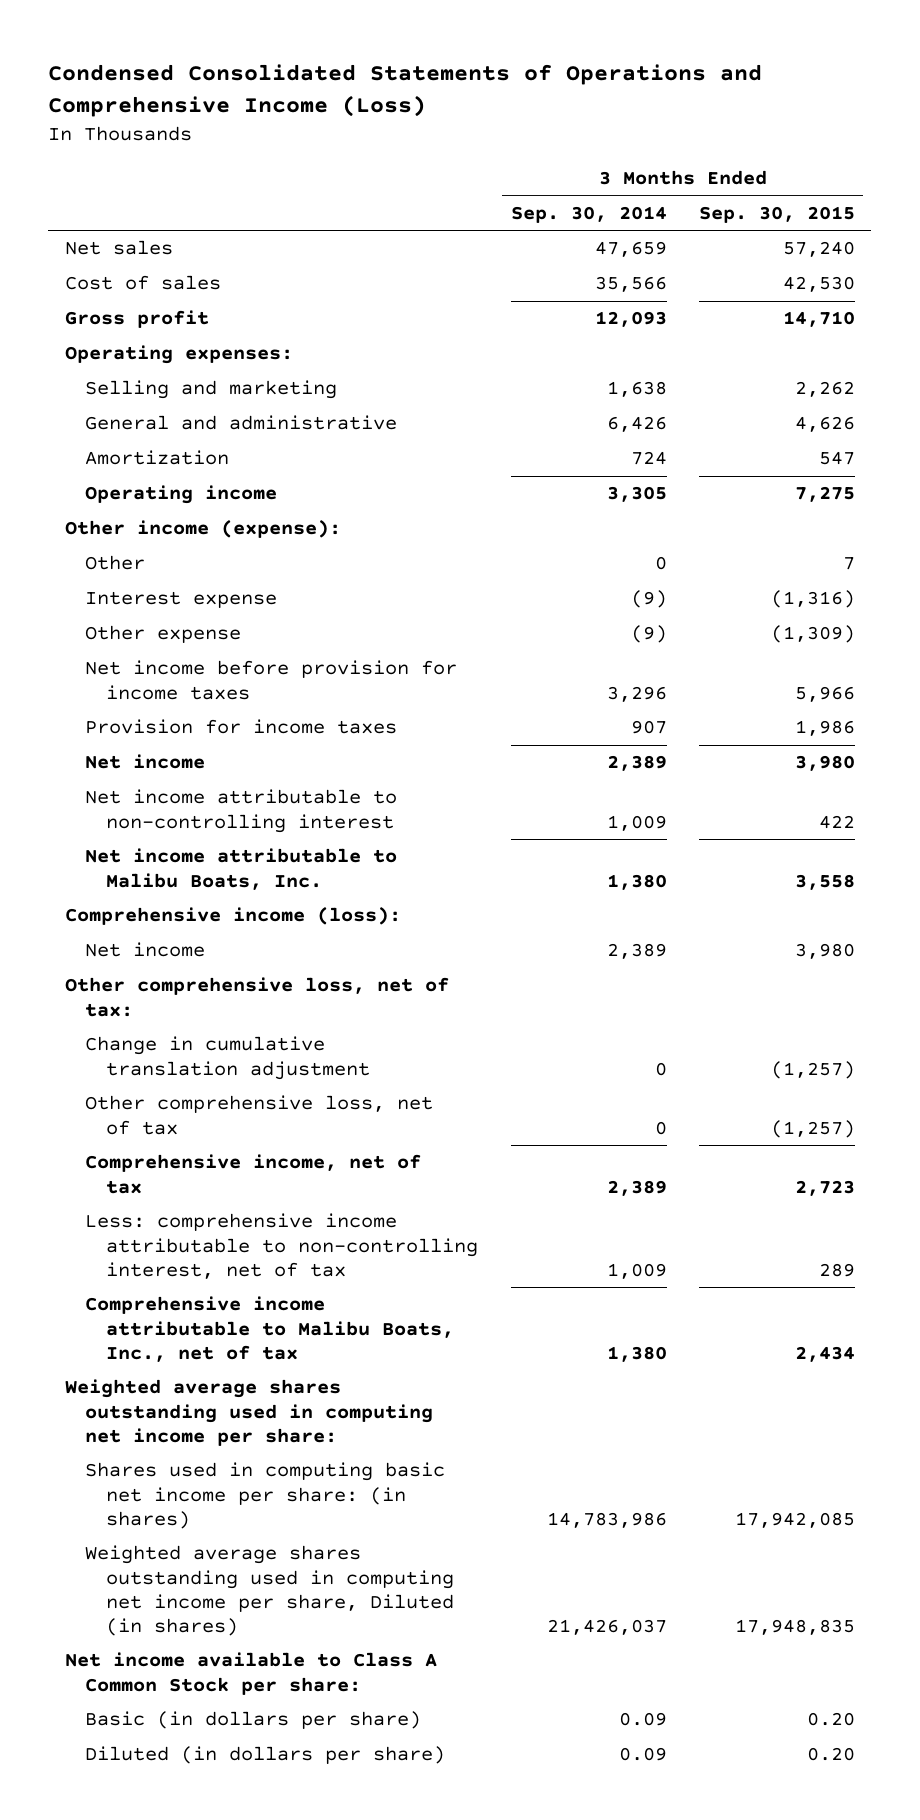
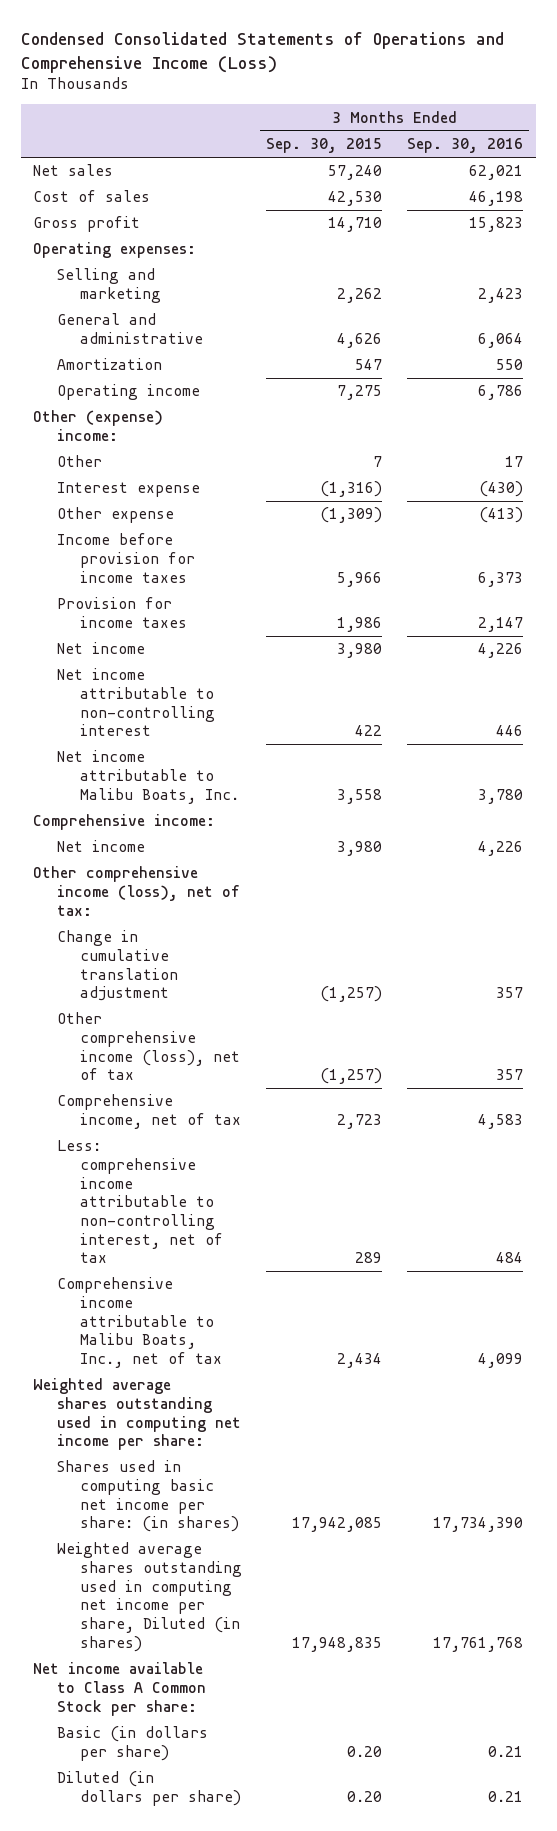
[510,205,667,223] Sep. 30, 2014 -> none
none -> [407,138,524,154] Sep. 30, 2016
[64,520,341,539] Other income (expense): -> [33,410,164,442] Other (expense) income:
[85,660,458,700] Net income before provision for income taxes -> [56,533,195,583] Income before provision for income taxes
[64,907,401,926] Comprehensive income (loss): -> [33,814,216,831] Comprehensive income:
[64,977,449,1017] Other comprehensive loss, net of tax: -> [33,866,239,916] Other comprehensive income (loss), net of tax:
[85,1095,434,1135] Other comprehensive loss, net of tax -> [56,1012,240,1081] Other comprehensive income (loss), net of tax

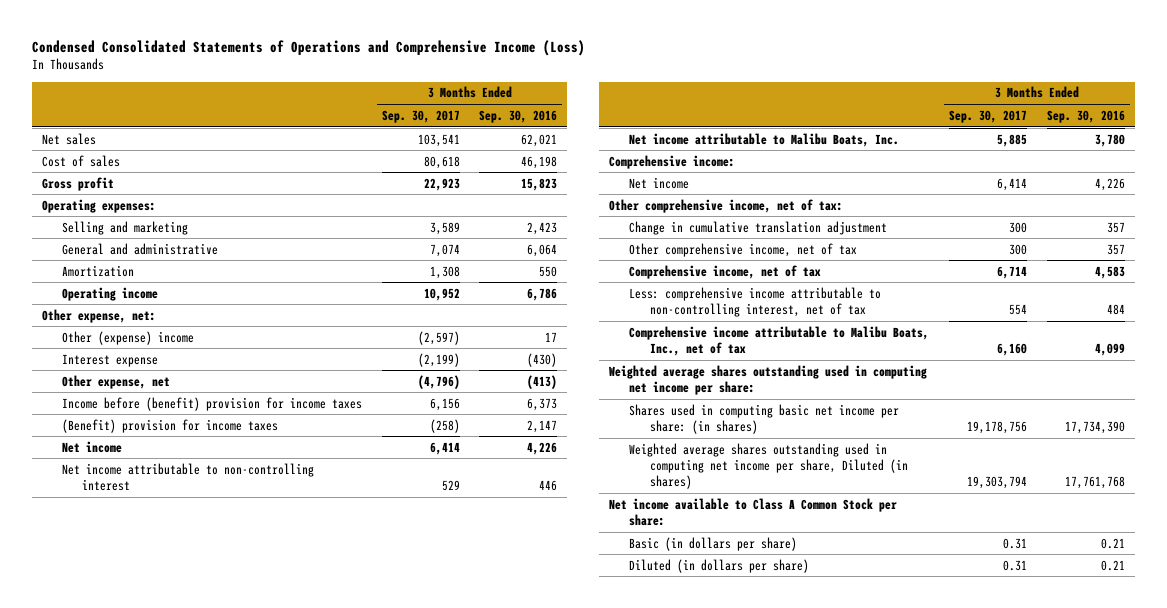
[266,138,383,154] Sep. 30, 2015 -> none
none -> [381,109,460,123] Sep. 30, 2017
[56,455,102,468] Other -> none
[33,410,164,442] Other (expense) income: -> [41,308,156,323] Other expense, net:
none -> [61,330,194,345] Other (expense) income
[56,507,174,524] Other expense -> [61,374,170,389] Other expense, net
[56,533,195,583] Income before provision for income taxes -> [61,396,362,411] Income before (benefit) provision for income taxes
[56,597,187,629] Provision for income taxes -> [61,418,278,433] (Benefit) provision for income taxes
[33,866,239,916] Other comprehensive income (loss), net of tax: -> [609,198,844,213] Other comprehensive income, net of tax:
[56,1012,240,1081] Other comprehensive income (loss), net of tax -> [629,242,858,257] Other comprehensive income, net of tax

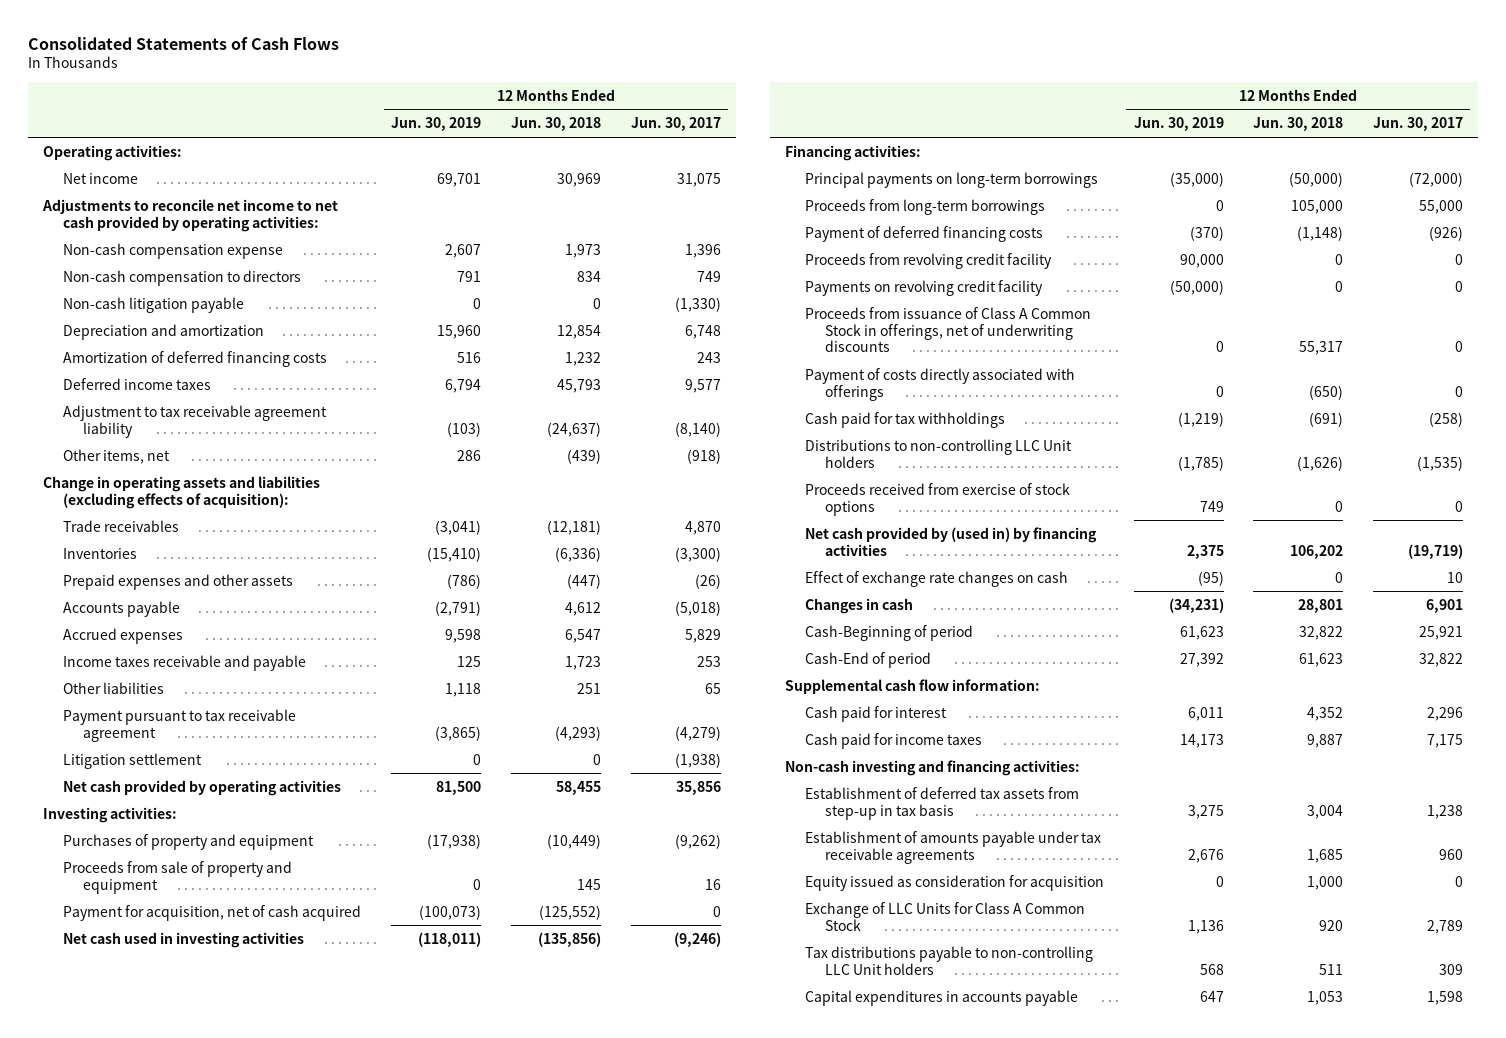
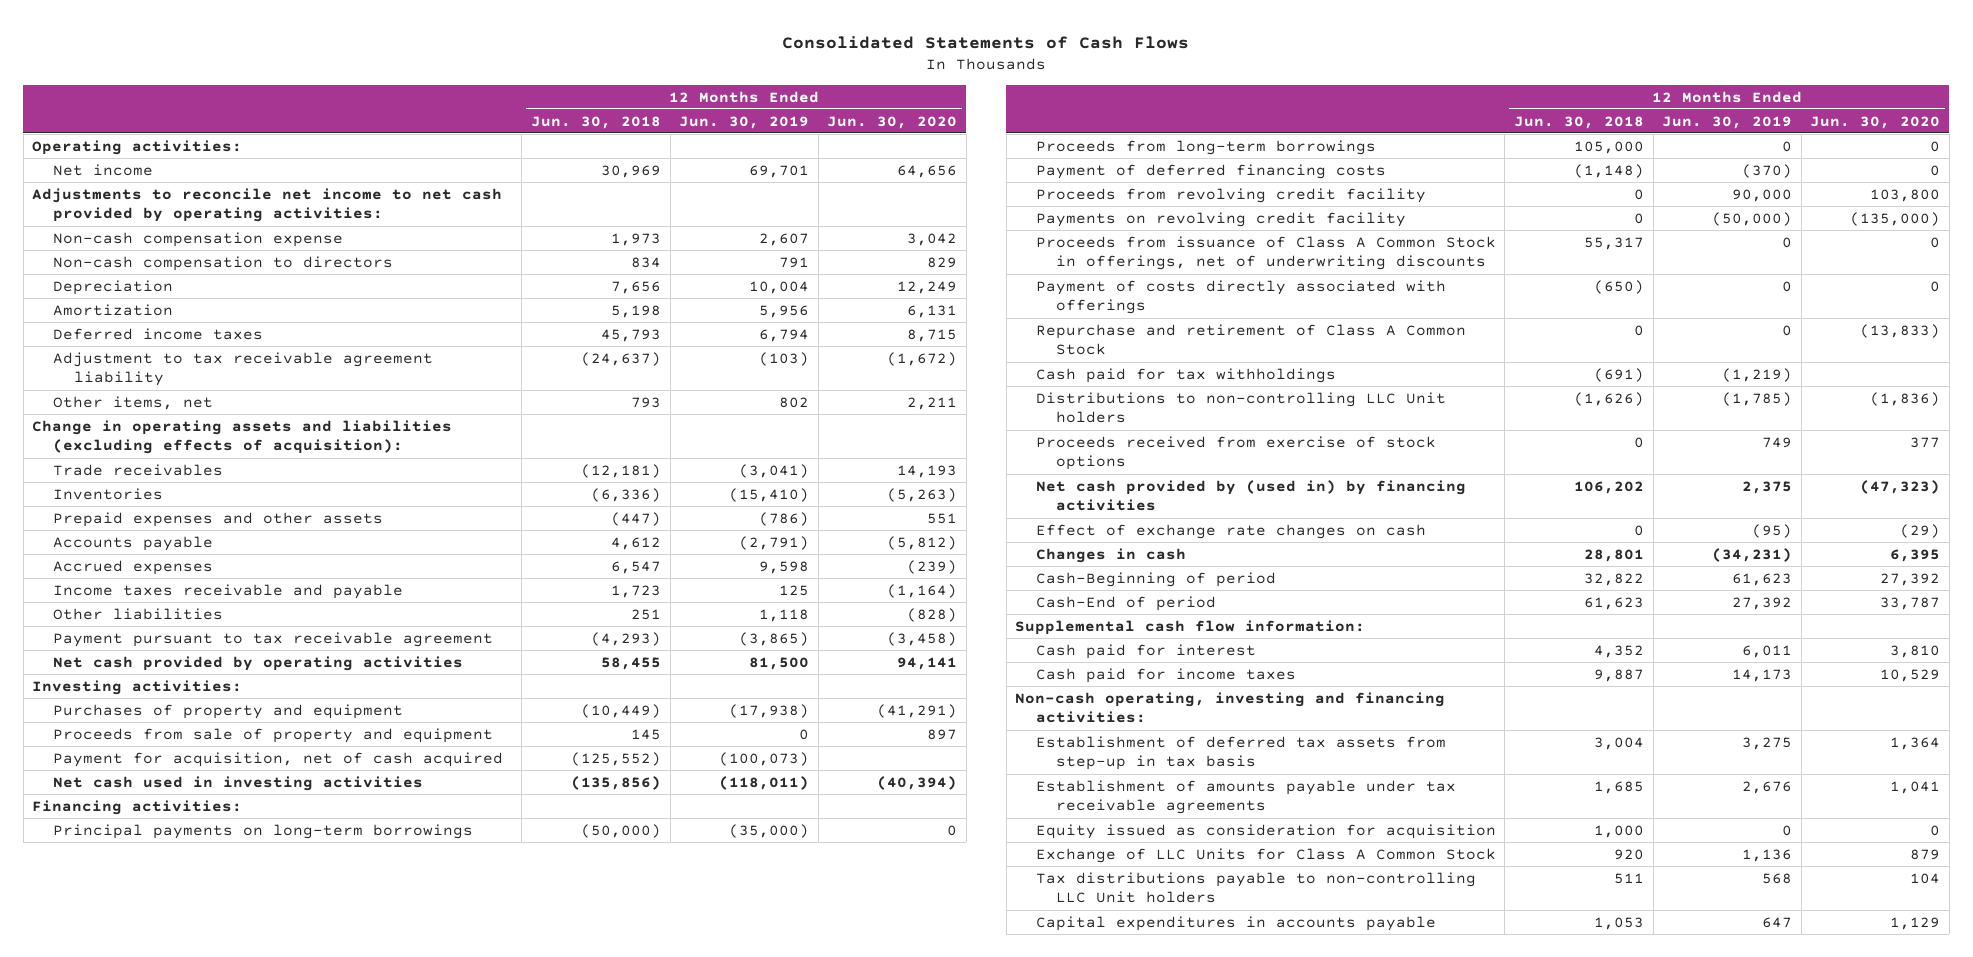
[630,117,721,132] Jun. 30, 2017 -> none
none -> [827,115,958,129] Jun. 30, 2020
[62,296,244,313] Non-cash litigation payable -> none
[62,323,264,340] Depreciation and amortization -> none
[62,350,327,367] Amortization of deferred financing costs -> none
none -> [52,279,173,295] Depreciation
none -> [52,303,173,316] Amortization
[457,449,482,461] 286 -> [779,396,810,408] 802
[567,448,602,464] (439) -> [631,396,662,408] 793
[62,752,202,769] Litigation settlement -> none
none -> [1035,323,1466,356] Repurchase and retirement of Class A Common Stock
[785,759,1081,776] Non-cash investing and financing activities: -> [1015,691,1446,724] Non-cash operating, investing and financing activities:

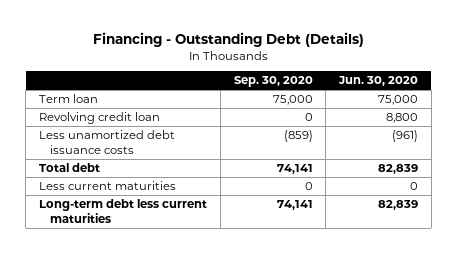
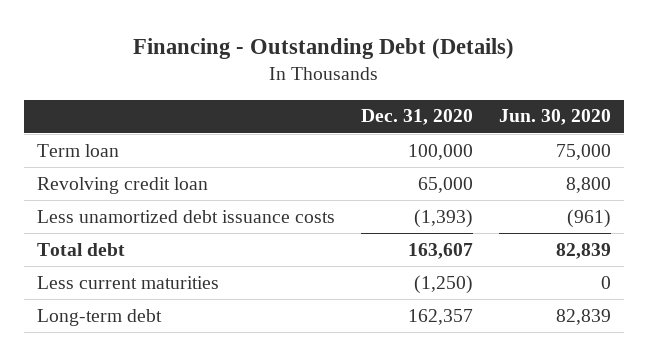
[233,76,313,88] Sep. 30, 2020 -> none
none -> [360,109,473,126] Dec. 31, 2020
[38,199,207,224] Long-term debt less current maturities -> [36,308,162,326] Long-term debt

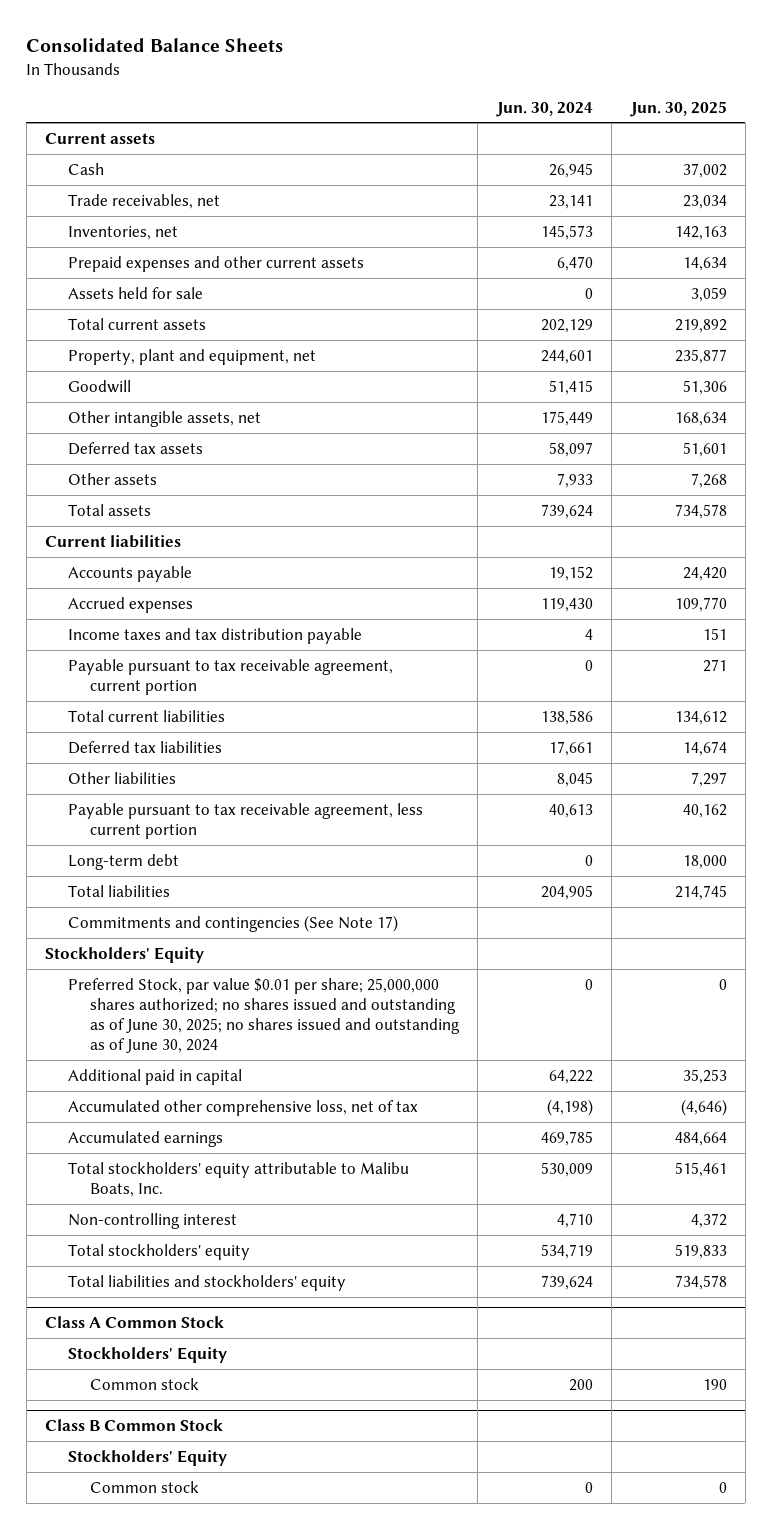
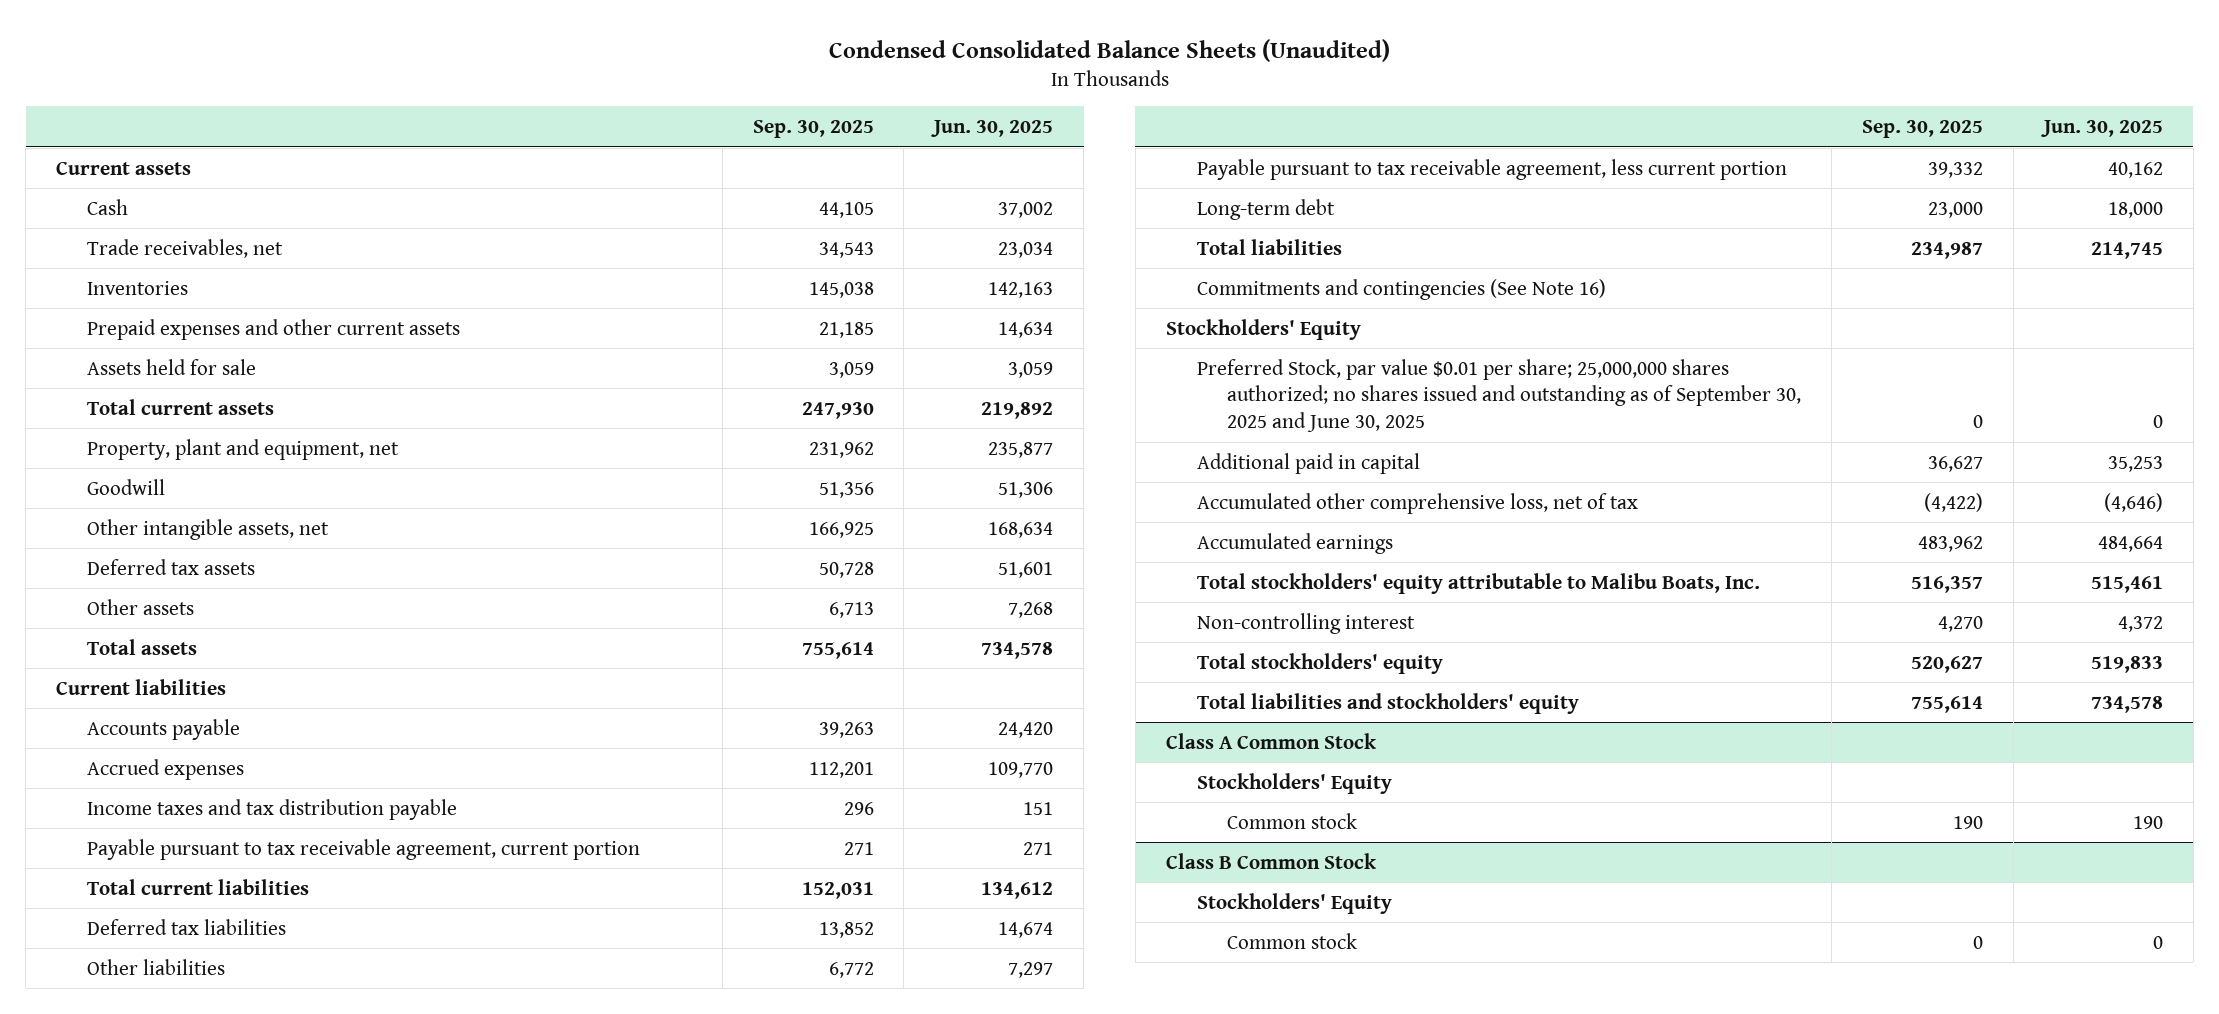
[26,38,284,53] Consolidated Balance Sheets -> [828,38,1390,62] Condensed Consolidated Balance Sheets (Unaudited)
[495,101,593,117] Jun. 30, 2024 -> none
none -> [752,119,874,138] Sep. 30, 2025
[67,225,178,240] Inventories, net -> [86,280,188,295] Inventories
[67,914,398,932] Commitments and contingencies (See Note 17) -> [1196,278,1606,300] Commitments and contingencies (See Note 16)
[67,977,461,1053] Preferred Stock, par value $0.01 per share; 25,000,000 shares authorized; no shares issued and outstanding as of June 30, 2025; no shares issued and outstanding as of June 30, 2024 -> [1196,358,1802,433] Preferred Stock, par value $0.01 per share; 25,000,000 shares authorized; no shares issued and outstanding as of September 30, 2025 and June 30, 2025

